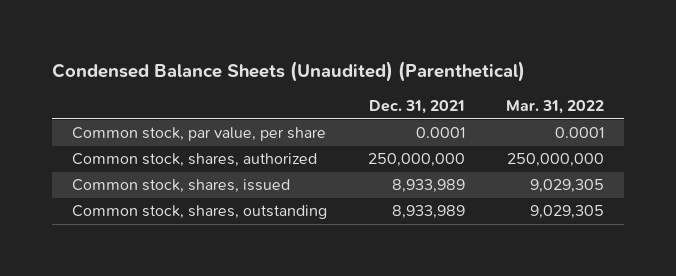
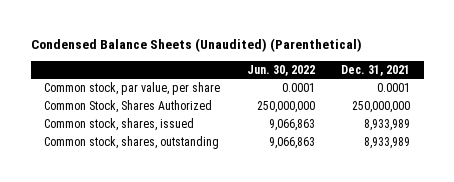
[505,100,604,115] Mar. 31, 2022 -> none
none -> [246,64,315,76] Jun. 30, 2022
[72,153,318,168] Common stock, shares, authorized -> [43,99,212,113] Common Stock, Shares Authorized

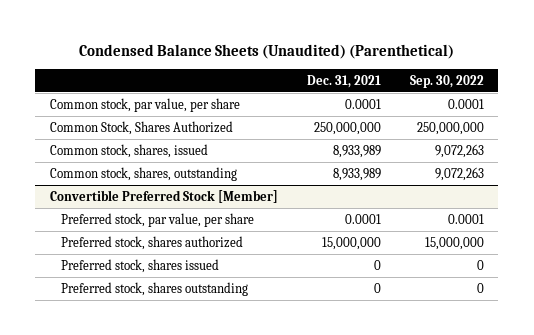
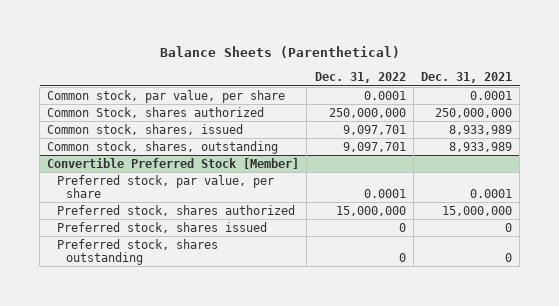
[78,43,454,59] Condensed Balance Sheets (Unaudited) (Parenthetical) -> [159,46,400,59] Balance Sheets (Parenthetical)
[409,74,484,88] Sep. 30, 2022 -> none
none -> [314,72,406,84] Dec. 31, 2022
[49,121,233,136] Common Stock, Shares Authorized -> [47,106,265,118] Common Stock, shares authorized

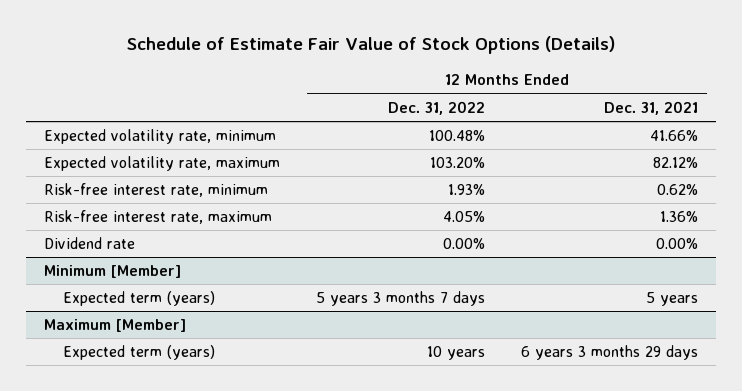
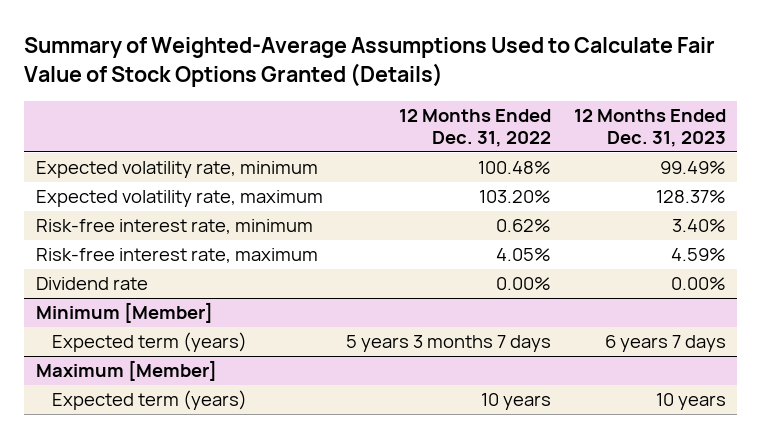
[126,36,615,55] Schedule of Estimate Fair Value of Stock Options (Details) -> [24,37,716,87] Summary of Weighted-Average Assumptions Used to Calculate Fair Value of Stock Options Granted (Details)
[604,100,699,115] Dec. 31, 2021 -> none
none -> [573,108,726,148] 12 Months Ended Dec. 31, 2023
[447,184,485,196] 1.93% -> [495,219,551,233] 0.62%

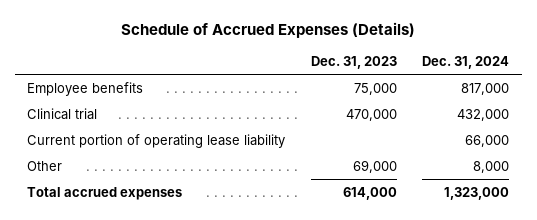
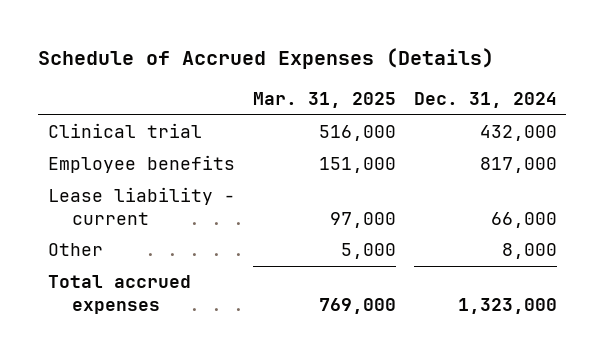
[310,56,397,70] Dec. 31, 2023 -> none
none -> [252,92,396,109] Mar. 31, 2025
[27,81,144,96] Employee benefits -> [47,155,235,174] Employee benefits
[27,133,286,148] Current portion of operating lease liability -> [47,187,235,225] Lease liability - current

